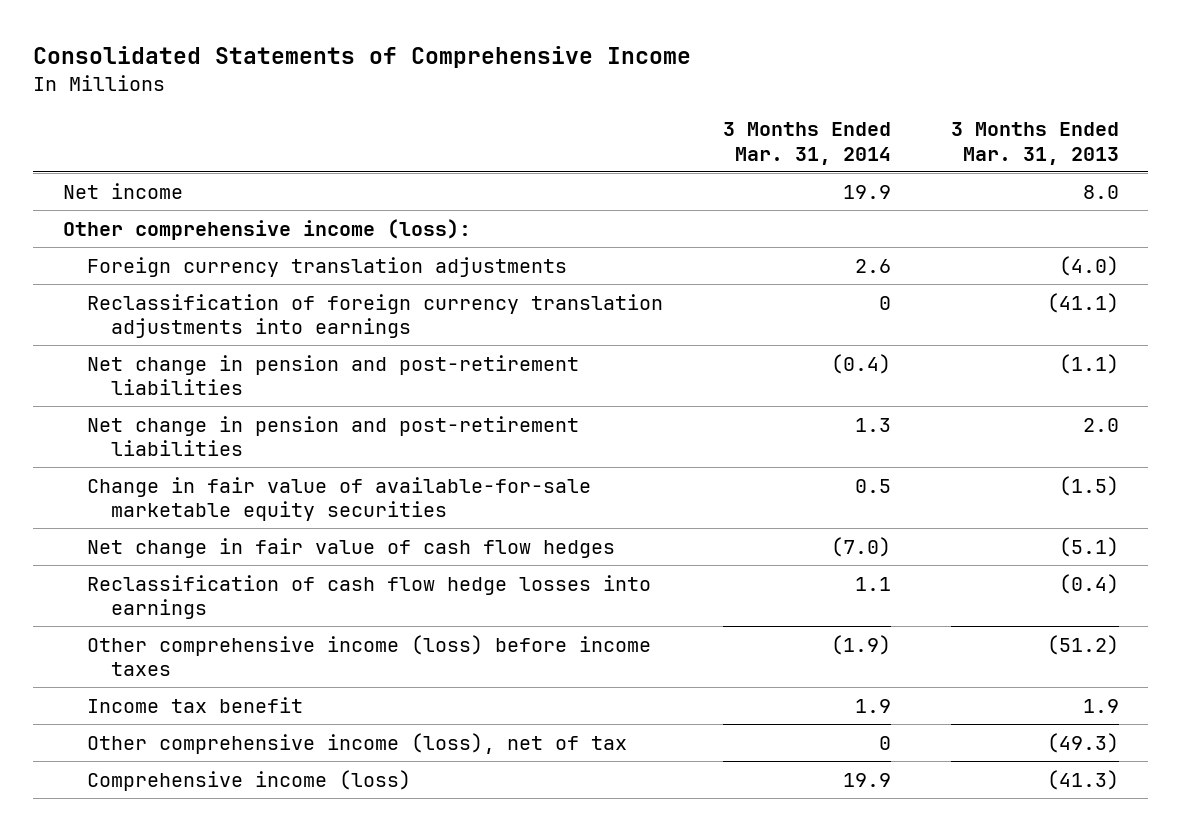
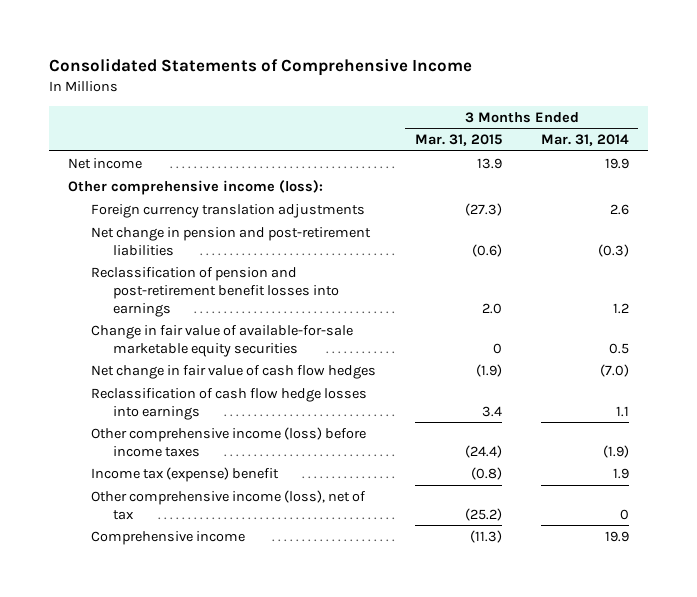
[950,122,1119,165] 3 Months Ended Mar. 31, 2013 -> none
none -> [414,134,502,147] Mar. 31, 2015
[86,293,663,338] Reclassification of foreign currency translation adjustments into earnings -> none
[86,415,579,456] Net change in pension and post-retirement liabilities -> none
[830,353,891,374] (0.4) -> [597,243,629,257] (0.3)
none -> [90,266,340,317] Reclassification of pension and post-retirement benefit losses into earnings
[86,696,303,713] Income tax benefit -> [90,466,279,482] Income tax (expense) benefit
[86,769,411,791] Comprehensive income (loss) -> [90,530,245,545] Comprehensive income

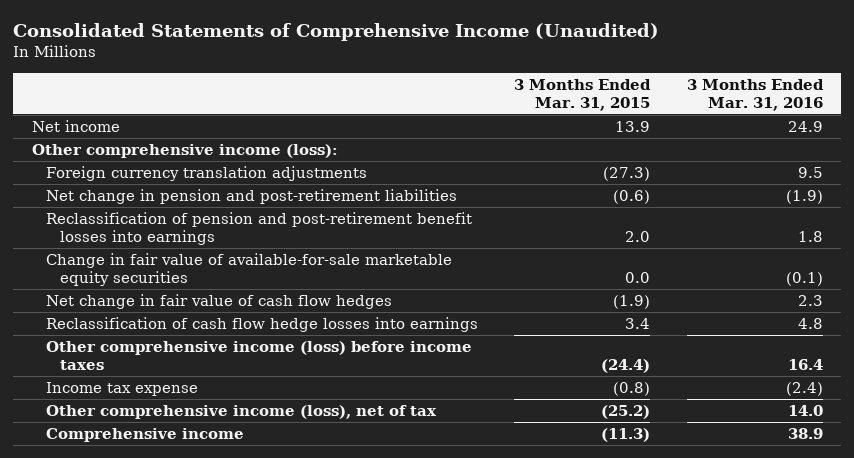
[48,58,472,77] Consolidated Statements of Comprehensive Income -> [13,22,660,41] Consolidated Statements of Comprehensive Income (Unaudited)
[540,134,629,147] Mar. 31, 2014 -> none
none -> [686,78,824,111] 3 Months Ended Mar. 31, 2016
[492,342,502,354] 0 -> [625,272,651,284] 0.0
[90,466,279,482] Income tax (expense) benefit -> [45,382,198,397] Income tax expense

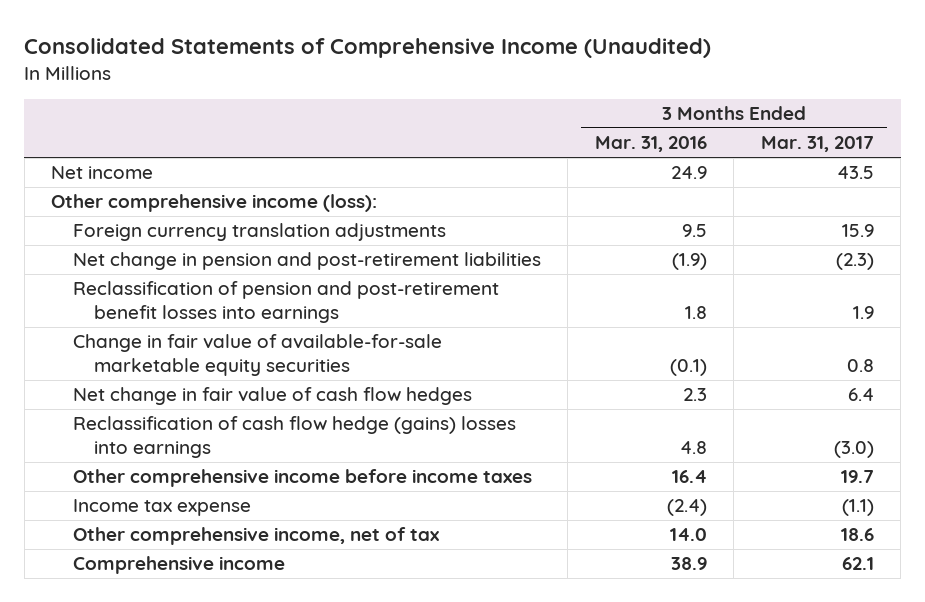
[514,78,652,111] 3 Months Ended Mar. 31, 2015 -> none
none -> [760,136,874,153] Mar. 31, 2017
[45,317,478,333] Reclassification of cash flow hedge losses into earnings -> [72,416,516,459] Reclassification of cash flow hedge (gains) losses into earnings
[45,341,472,371] Other comprehensive income (loss) before income taxes -> [72,469,532,488] Other comprehensive income before income taxes
[45,405,437,420] Other comprehensive income (loss), net of tax -> [72,527,439,546] Other comprehensive income, net of tax

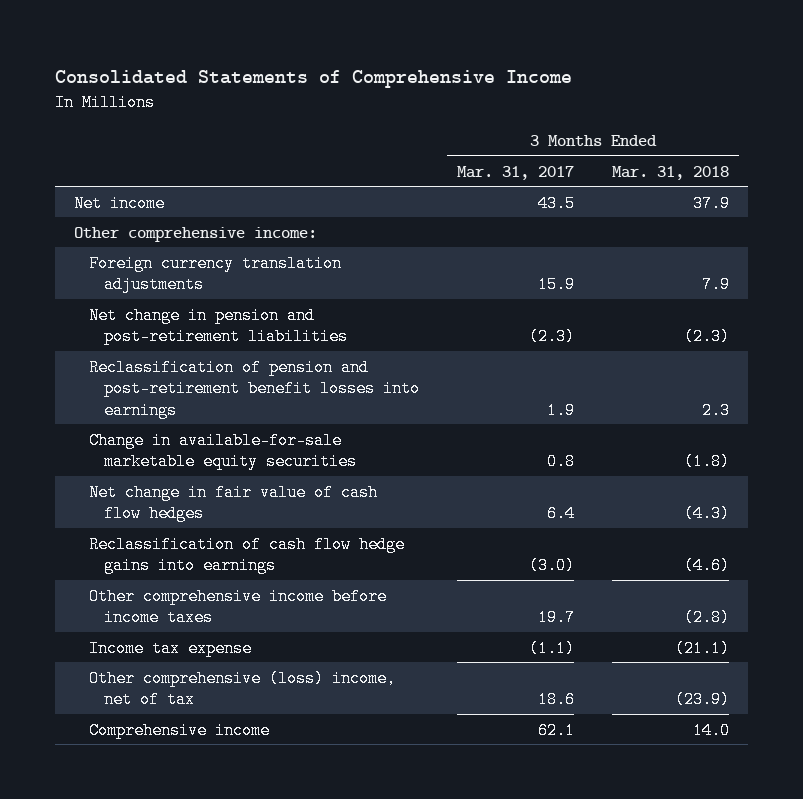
[24,37,712,58] Consolidated Statements of Comprehensive Income (Unaudited) -> [54,69,572,88] Consolidated Statements of Comprehensive Income
[594,136,707,153] Mar. 31, 2016 -> none
none -> [612,165,730,180] Mar. 31, 2018
[51,194,378,213] Other comprehensive income (loss): -> [73,226,317,242] Other comprehensive income:
[72,334,442,377] Change in fair value of available-for-sale marketable equity securities -> [88,431,357,471] Change in available-for-sale marketable equity securities
[72,416,516,459] Reclassification of cash flow hedge (gains) losses into earnings -> [88,535,405,575] Reclassification of cash flow hedge gains into earnings
[72,527,439,546] Other comprehensive income, net of tax -> [88,669,396,709] Other comprehensive (loss) income, net of tax

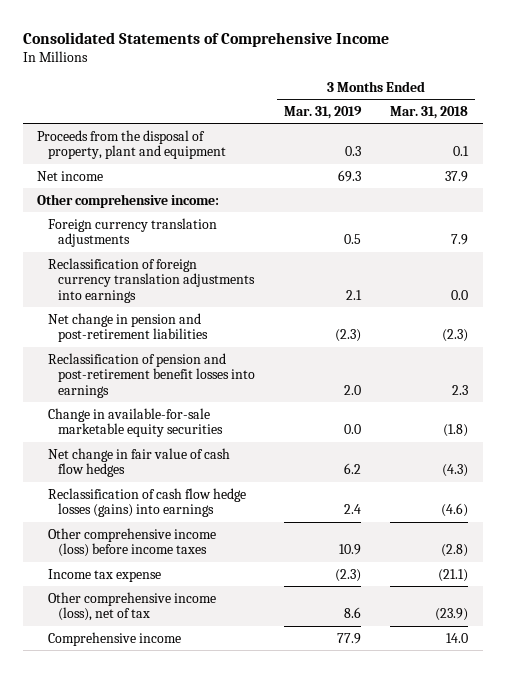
[456,165,574,180] Mar. 31, 2017 -> none
none -> [284,105,363,119] Mar. 31, 2019
none -> [37,129,226,160] Proceeds from the disposal of property, plant and equipment
none -> [47,257,256,303] Reclassification of foreign currency translation adjustments into earnings
[88,535,405,575] Reclassification of cash flow hedge gains into earnings -> [47,487,246,518] Reclassification of cash flow hedge losses (gains) into earnings
[88,587,387,627] Other comprehensive income before income taxes -> [47,527,216,558] Other comprehensive income (loss) before income taxes
[88,669,396,709] Other comprehensive (loss) income, net of tax -> [47,591,216,622] Other comprehensive income (loss), net of tax

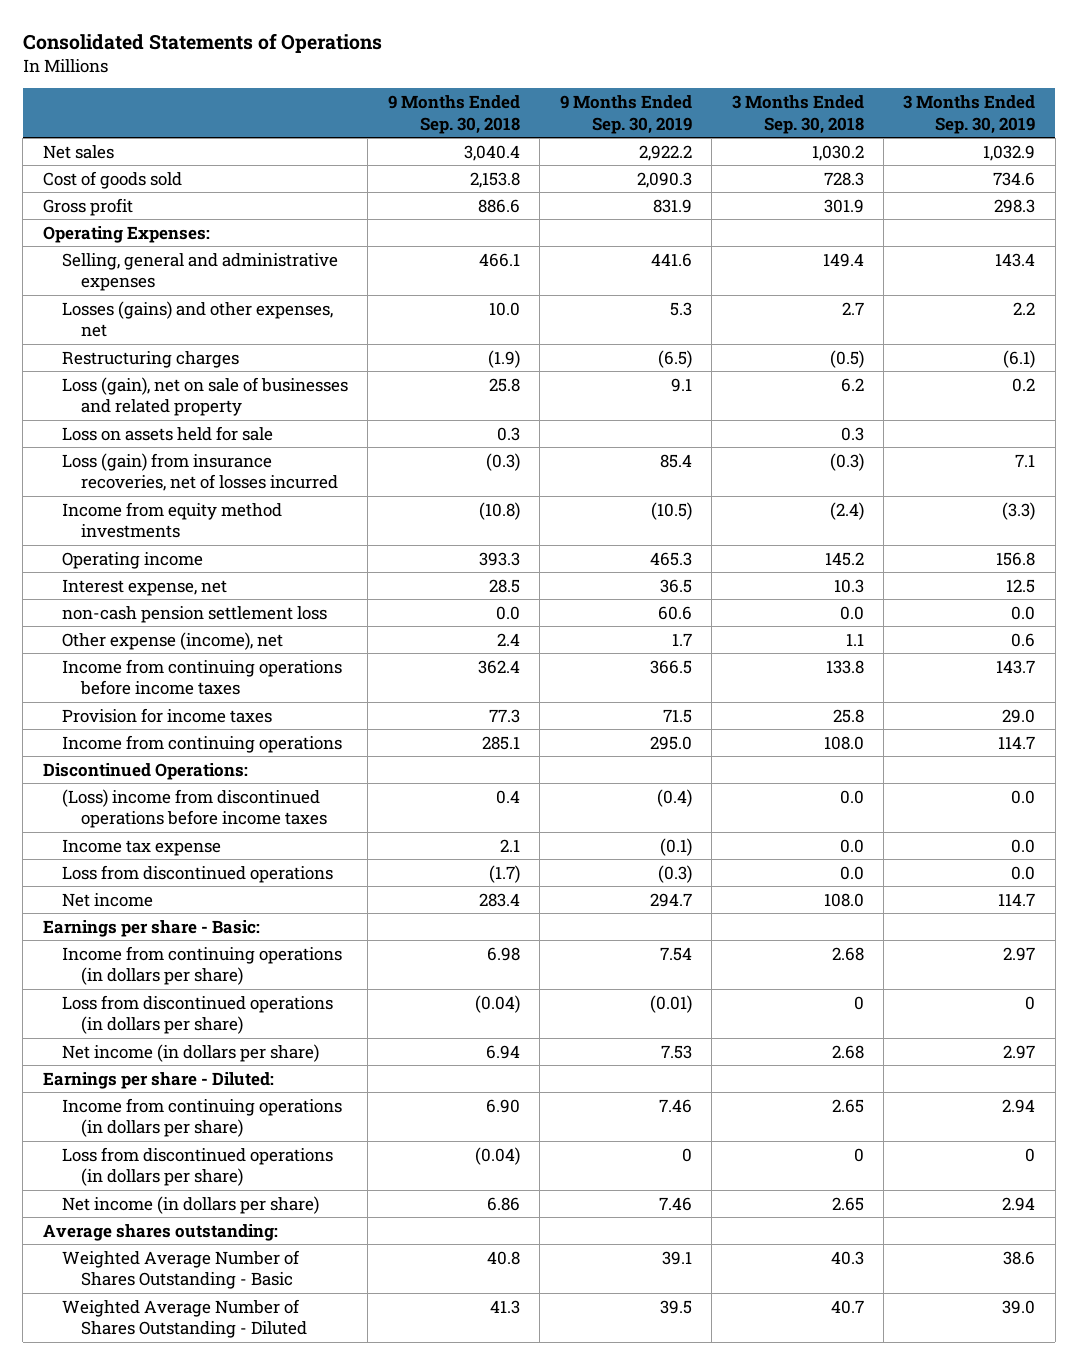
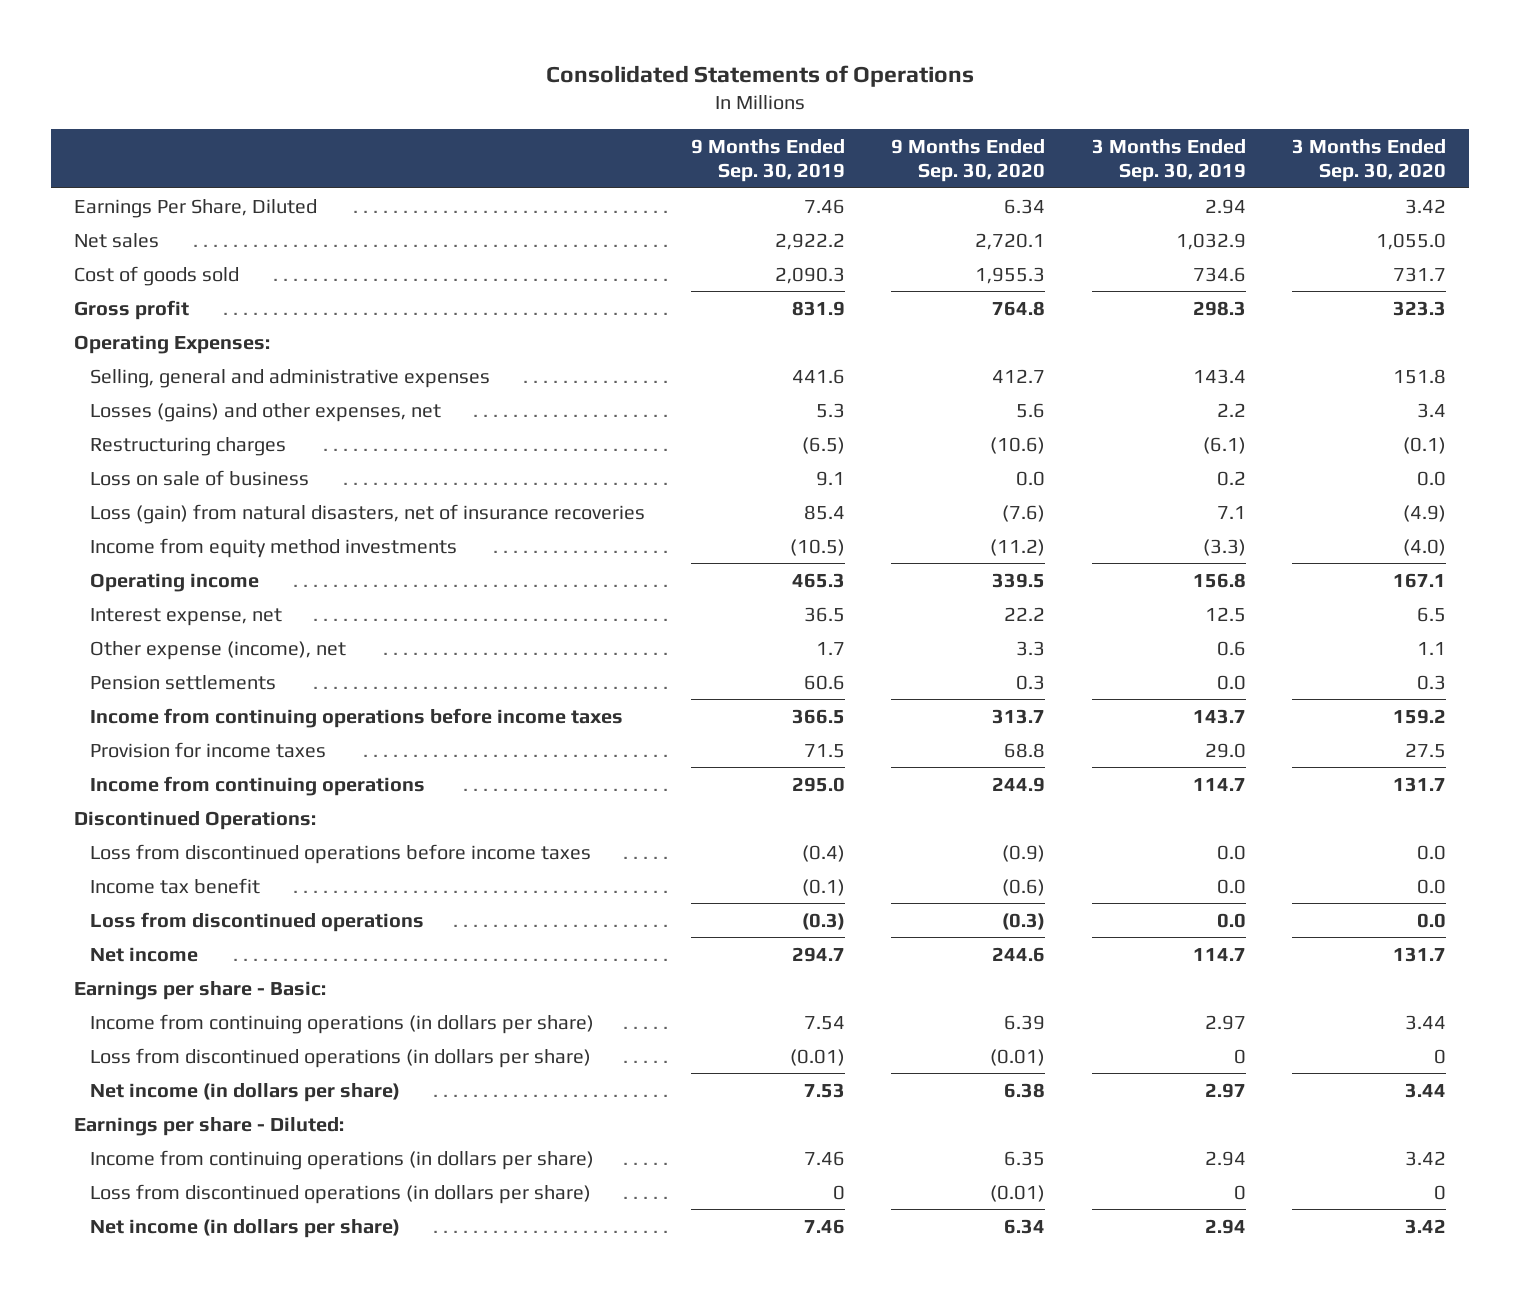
[387,94,520,134] 9 Months Ended Sep. 30, 2018 -> none
[731,94,864,134] 3 Months Ended Sep. 30, 2018 -> none
none -> [891,138,1046,182] 9 Months Ended Sep. 30, 2020
none -> [1292,138,1447,182] 3 Months Ended Sep. 30, 2020
none -> [74,198,318,218] Earnings Per Share, Diluted
[61,425,273,441] Loss on assets held for sale -> none
[61,376,348,417] Loss (gain), net on sale of businesses and related property -> [89,469,309,486] Loss on sale of business
[61,452,339,492] Loss (gain) from insurance recoveries, net of losses incurred -> [89,503,645,524] Loss (gain) from natural disasters, net of insurance recoveries
[61,605,327,623] non-cash pension settlement loss -> none
none -> [89,674,276,690] Pension settlements
[61,788,328,829] (Loss) income from discontinued operations before income taxes -> [89,843,591,864] Loss from discontinued operations before income taxes
[61,838,221,856] Income tax expense -> [89,877,260,894] Income tax benefit
[42,1223,278,1241] Average shares outstanding: -> none
[61,1249,300,1290] Weighted Average Number of Shares Outstanding - Basic -> none
[61,1298,308,1339] Weighted Average Number of Shares Outstanding - Diluted -> none

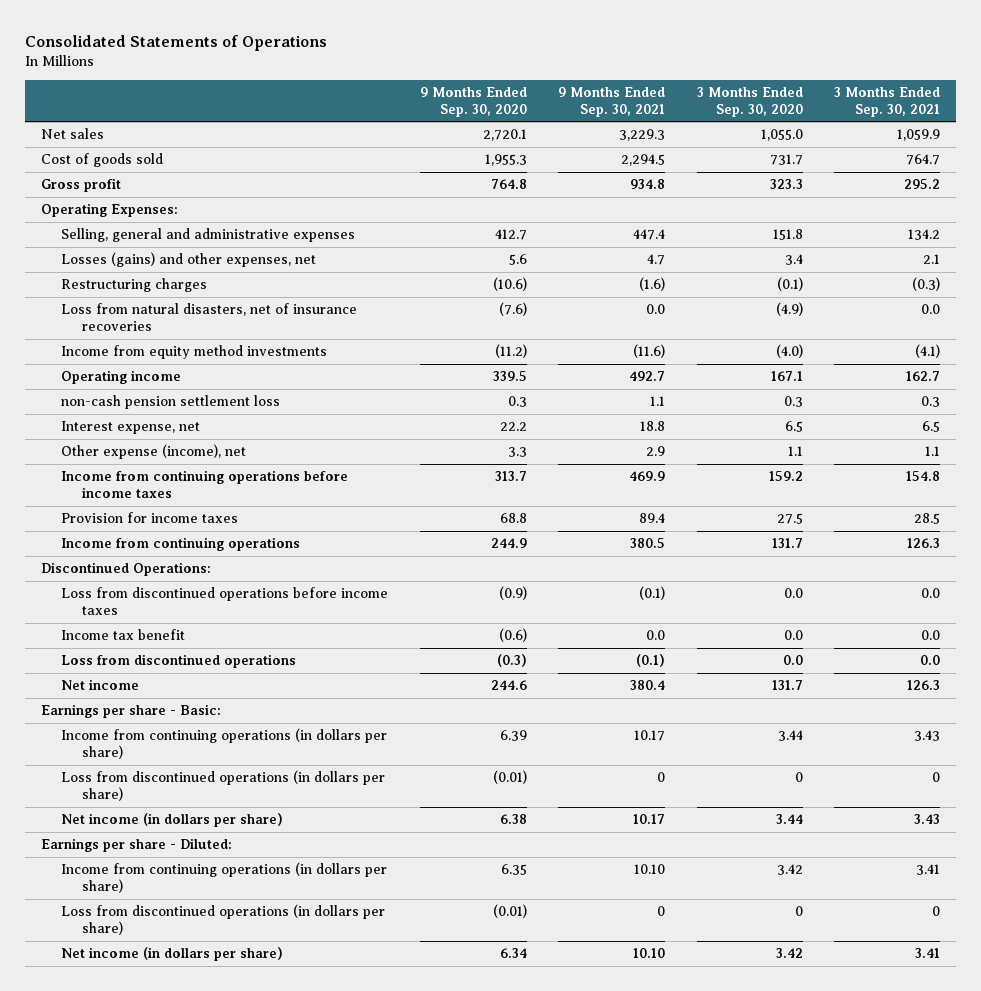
[691,138,846,182] 9 Months Ended Sep. 30, 2019 -> none
[1091,138,1246,182] 3 Months Ended Sep. 30, 2019 -> none
none -> [558,87,666,117] 9 Months Ended Sep. 30, 2021
none -> [833,87,940,117] 3 Months Ended Sep. 30, 2021
[74,198,318,218] Earnings Per Share, Diluted -> none
[89,469,309,486] Loss on sale of business -> none
[89,503,645,524] Loss (gain) from natural disasters, net of insurance recoveries -> [61,303,358,332] Loss from natural disasters, net of insurance recoveries
none -> [61,395,281,410] non-cash pension settlement loss
[89,674,276,690] Pension settlements -> none

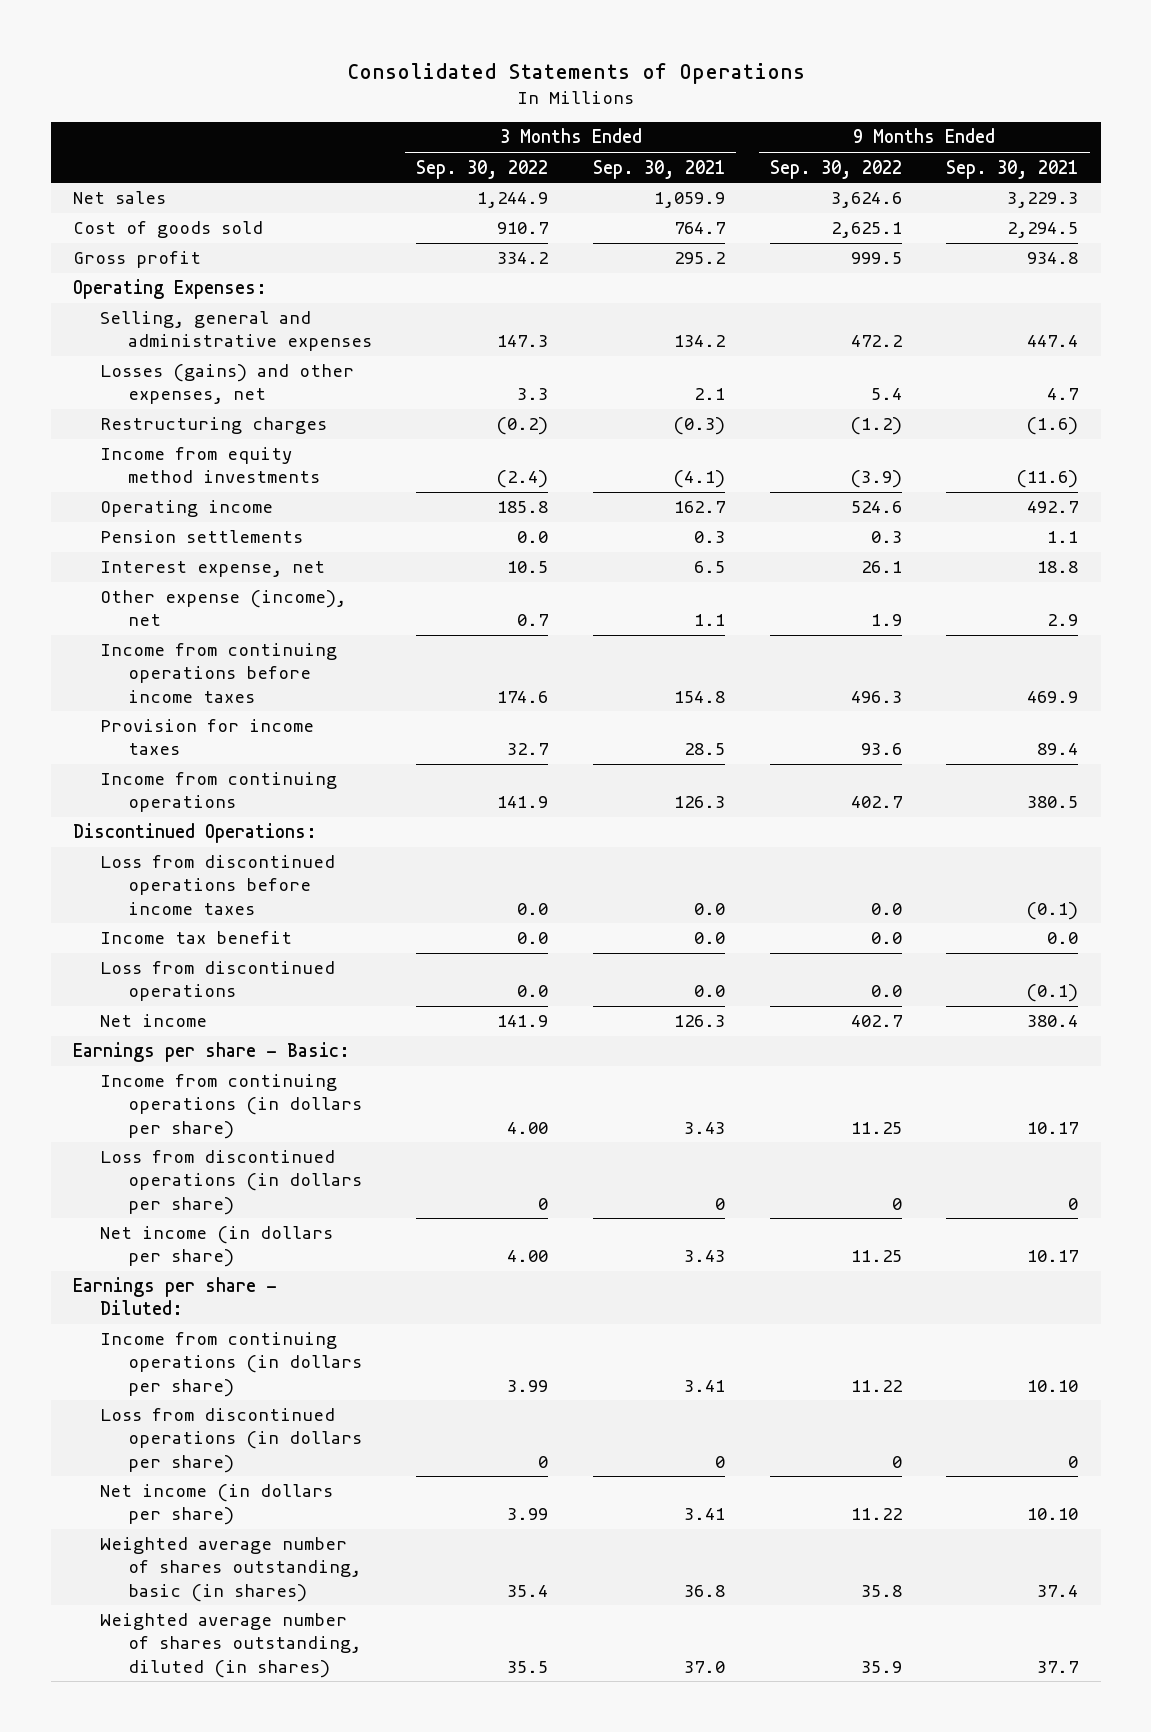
[419,87,527,117] 9 Months Ended Sep. 30, 2020 -> none
[696,87,803,117] 3 Months Ended Sep. 30, 2020 -> none
none -> [416,159,549,179] Sep. 30, 2022
none -> [769,159,902,179] Sep. 30, 2022
[61,303,358,332] Loss from natural disasters, net of insurance recoveries -> none
[61,395,281,410] non-cash pension settlement loss -> [100,530,304,544] Pension settlements
none -> [100,1537,361,1602] Weighted average number of shares outstanding, basic (in shares)
none -> [100,1613,361,1678] Weighted average number of shares outstanding, diluted (in shares)

